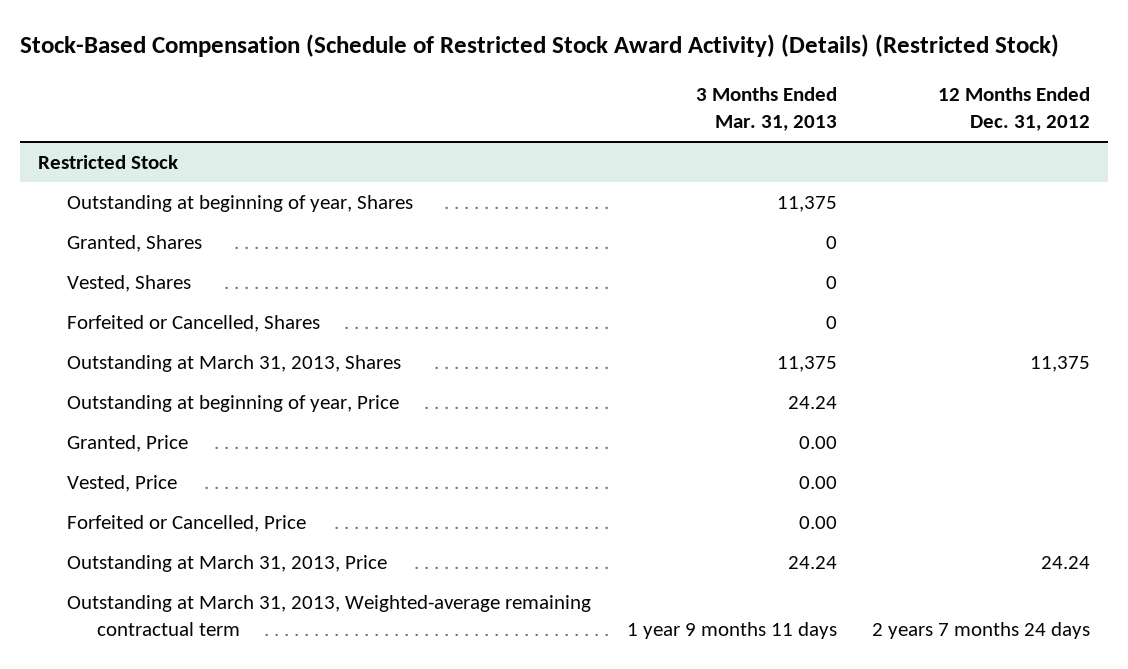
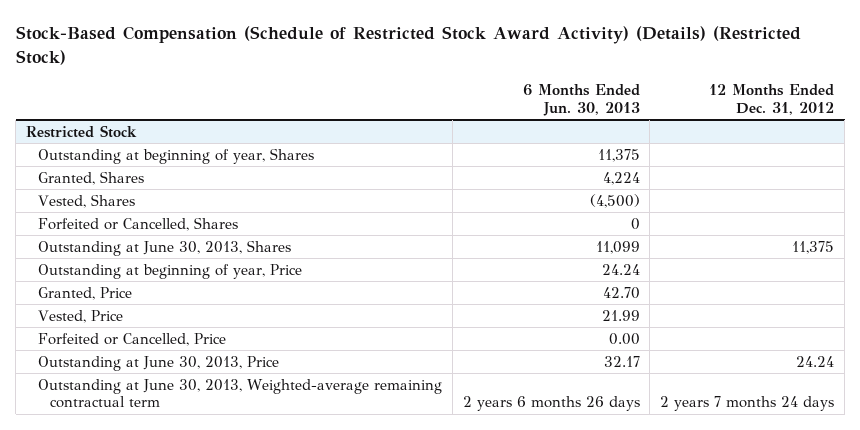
[695,86,837,132] 3 Months Ended Mar. 31, 2013 -> none
none -> [522,84,640,116] 6 Months Ended Jun. 30, 2013
[67,354,402,372] Outstanding at March 31, 2013, Shares -> [38,239,292,256] Outstanding at June 30, 2013, Shares
[67,554,388,572] Outstanding at March 31, 2013, Price -> [38,355,280,371] Outstanding at June 30, 2013, Price
[67,594,592,637] Outstanding at March 31, 2013, Weighted-average remaining contractual term -> [38,378,443,409] Outstanding at June 30, 2013, Weighted-average remaining contractual term

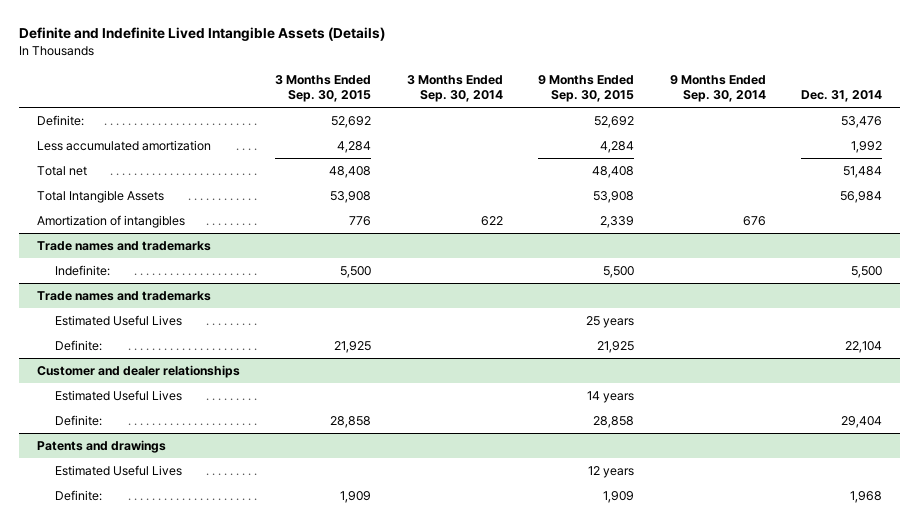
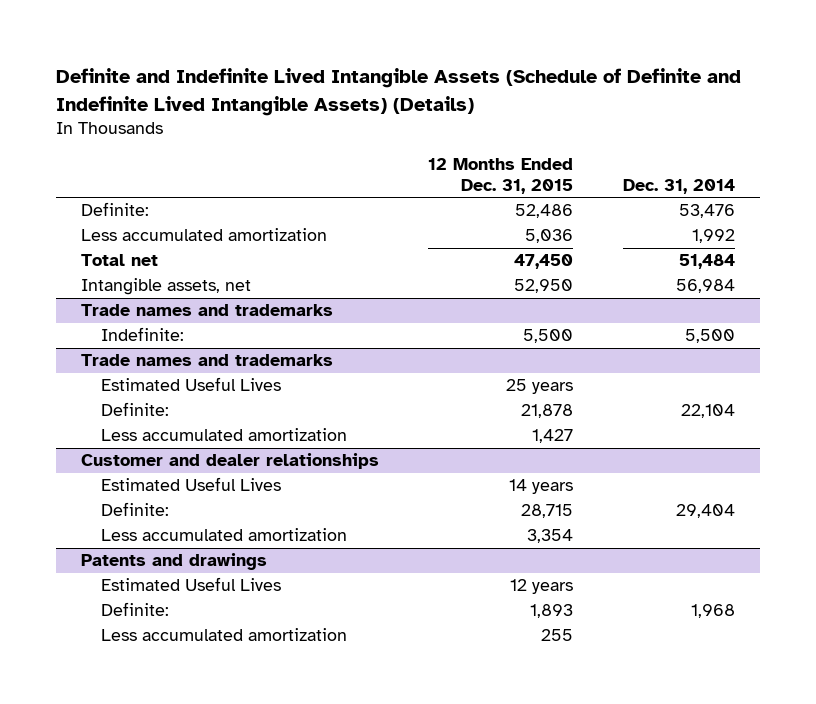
[18,26,385,41] Definite and Indefinite Lived Intangible Assets (Details) -> [56,68,742,116] Definite and Indefinite Lived Intangible Assets (Schedule of Definite and Indefinite Lived Intangible Assets) (Details)
[275,74,372,103] 3 Months Ended Sep. 30, 2015 -> none
[406,74,503,103] 3 Months Ended Sep. 30, 2014 -> none
[538,74,635,103] 9 Months Ended Sep. 30, 2015 -> none
[669,74,766,103] 9 Months Ended Sep. 30, 2014 -> none
none -> [428,158,574,194] 12 Months Ended Dec. 31, 2015
[36,214,185,228] Amortization of intangibles -> none
[36,189,164,203] Total Intangible Assets -> [80,278,251,296] Intangible assets, net
none -> [101,428,348,442] Less accumulated amortization
none -> [101,528,348,542] Less accumulated amortization
none -> [101,628,348,642] Less accumulated amortization

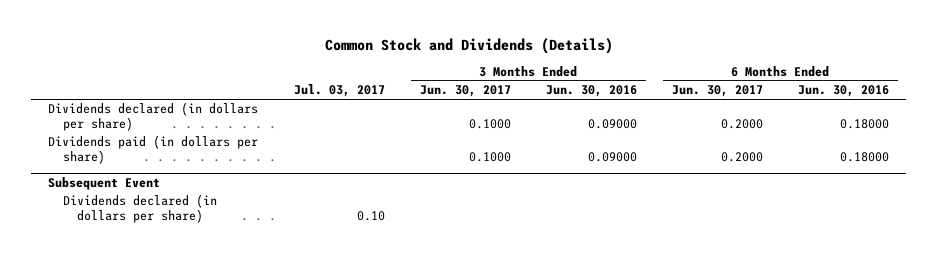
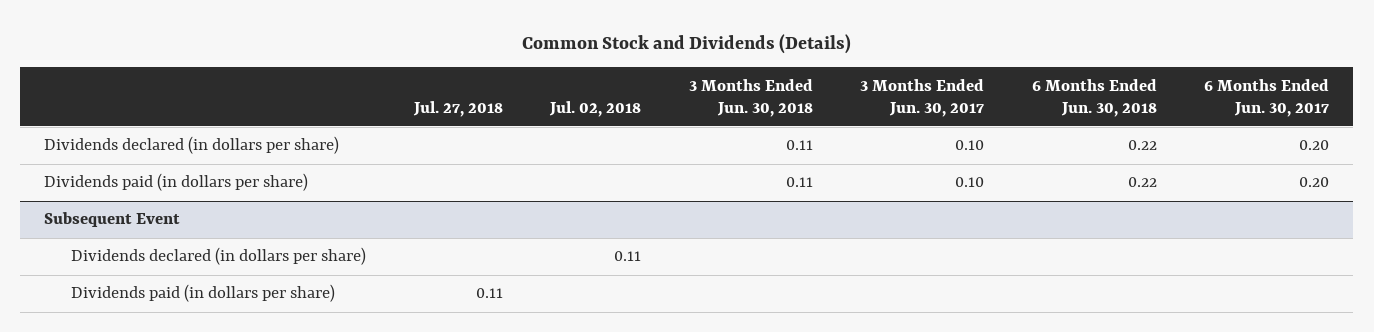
[293,84,385,98] Jul. 03, 2017 -> none
[545,85,637,98] Jun. 30, 2016 -> none
[797,85,889,98] Jun. 30, 2016 -> none
none -> [412,100,503,117] Jul. 27, 2018
none -> [549,100,642,117] Jul. 02, 2018
none -> [688,78,813,117] 3 Months Ended Jun. 30, 2018
none -> [1031,78,1157,117] 6 Months Ended Jun. 30, 2018
[468,119,511,130] 0.1000 -> [955,140,985,151] 0.10
[720,119,763,130] 0.2000 -> [1299,140,1330,151] 0.20
[468,152,511,163] 0.1000 -> [955,177,985,188] 0.10
[720,152,763,163] 0.2000 -> [1299,177,1330,188] 0.20
none -> [71,284,336,303] Dividends paid (in dollars per share)

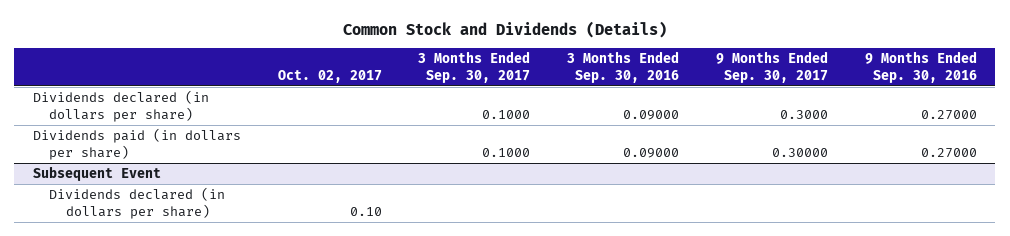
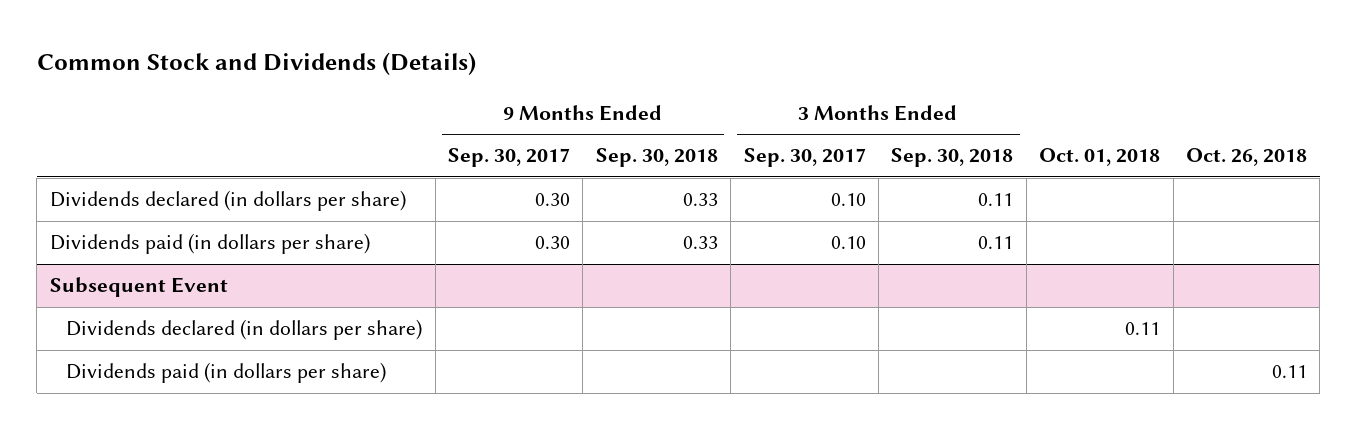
[277,69,382,83] Oct. 02, 2017 -> none
[567,50,680,83] 3 Months Ended Sep. 30, 2016 -> none
[864,50,977,83] 9 Months Ended Sep. 30, 2016 -> none
none -> [595,148,718,168] Sep. 30, 2018
none -> [891,148,1014,168] Sep. 30, 2018
none -> [1039,148,1161,167] Oct. 01, 2018
none -> [1185,148,1307,167] Oct. 26, 2018
[482,109,531,119] 0.1000 -> [830,193,866,207] 0.10
[780,109,829,119] 0.3000 -> [534,193,570,207] 0.30
[482,147,531,157] 0.1000 -> [830,236,866,250] 0.10
[772,147,829,157] 0.30000 -> [534,236,570,250] 0.30
none -> [66,362,387,384] Dividends paid (in dollars per share)

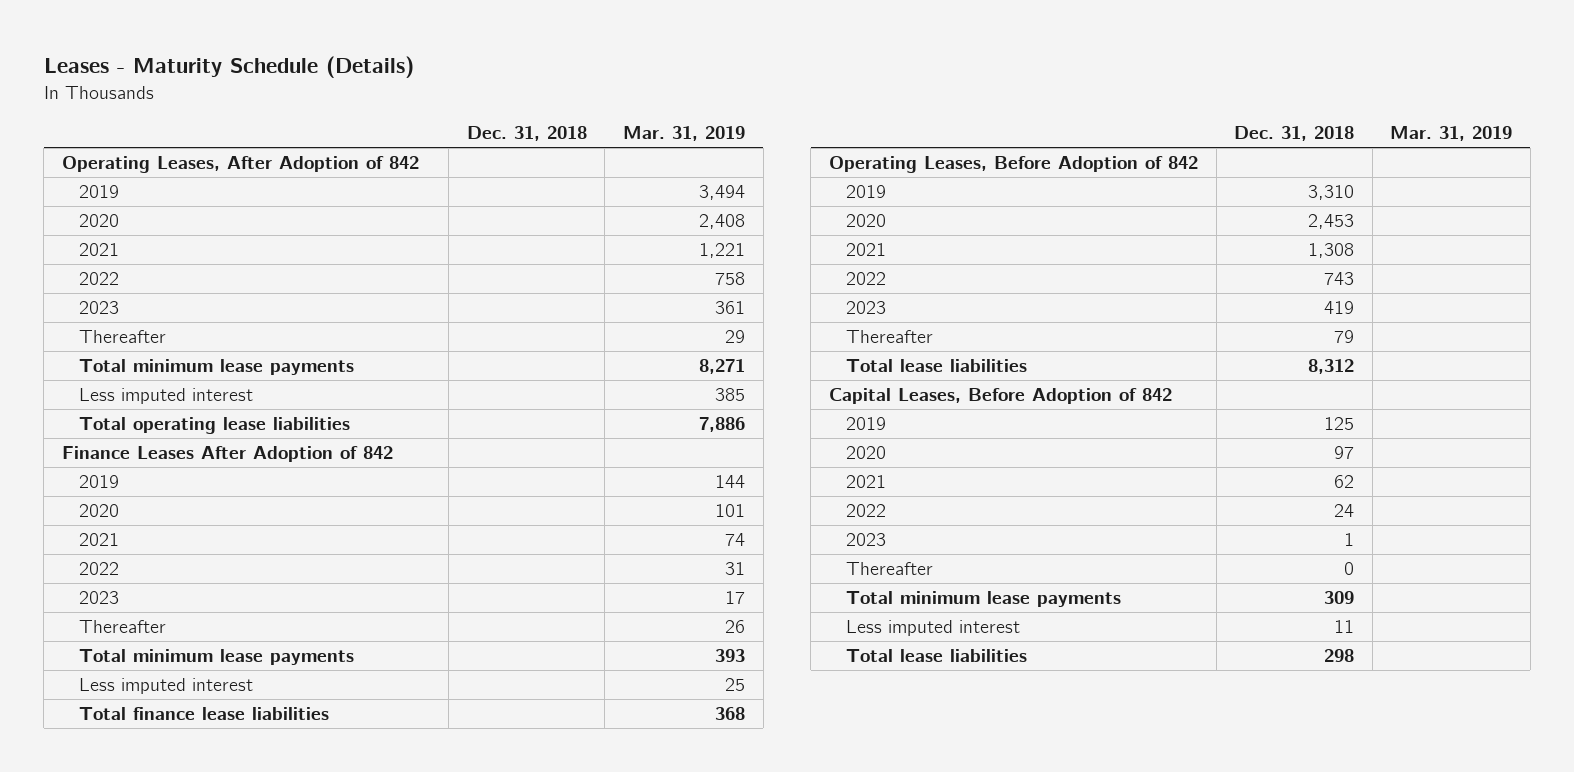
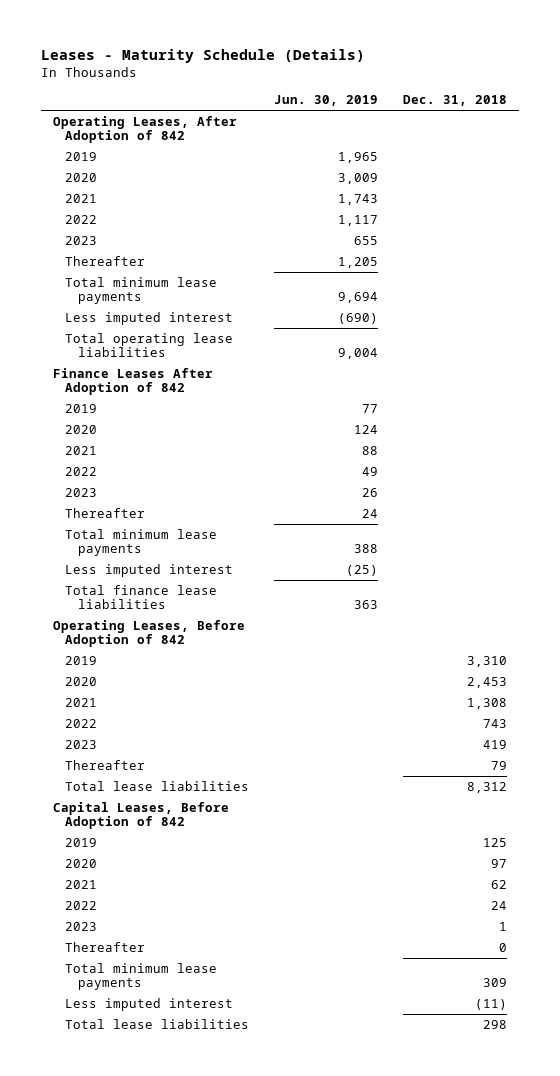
[622,126,745,142] Mar. 31, 2019 -> none
none -> [274,95,379,107] Jun. 30, 2019
[1334,620,1355,634] 11 -> [474,998,507,1010] (11)

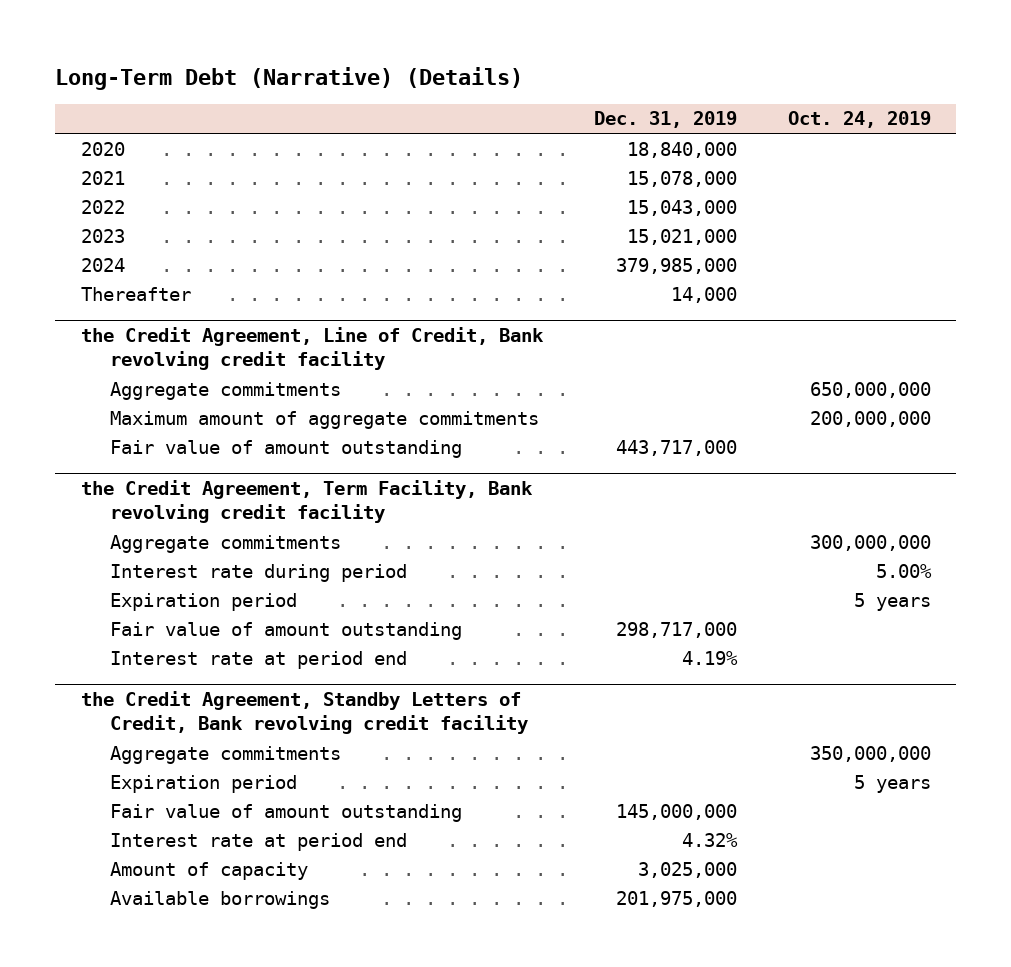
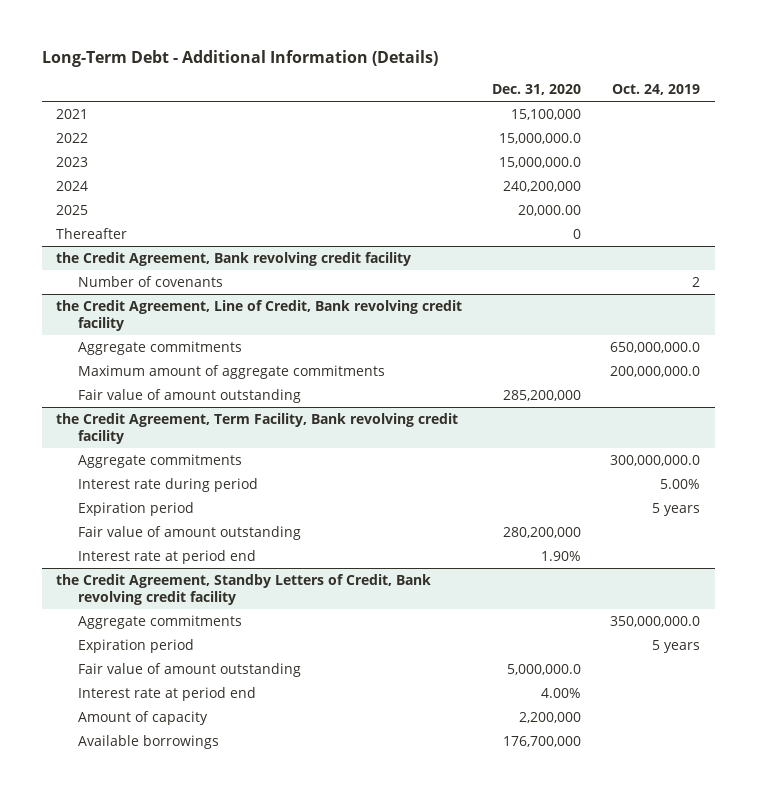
[55,66,524,90] Long-Term Debt (Narrative) (Details) -> [41,50,438,68] Long-Term Debt - Additional Information (Details)
[593,111,737,129] Dec. 31, 2019 -> none
none -> [491,84,581,96] Dec. 31, 2020
[80,141,125,156] 2020 -> none
none -> [56,204,89,215] 2025
none -> [56,251,412,266] the Credit Agreement, Bank revolving credit facility
none -> [77,275,223,287] Number of covenants
[809,381,931,398] 650,000,000 -> [610,341,701,353] 650,000,000.0
[809,410,931,427] 200,000,000 -> [610,365,701,377] 200,000,000.0
[809,534,931,551] 300,000,000 -> [610,454,701,466] 300,000,000.0
[809,745,931,762] 350,000,000 -> [610,615,701,627] 350,000,000.0

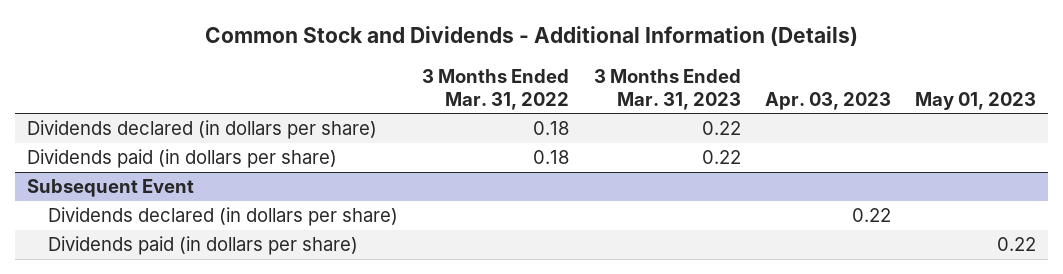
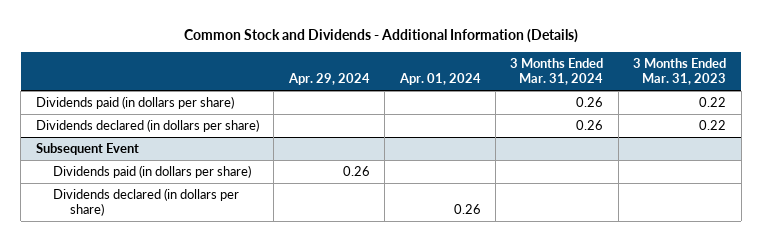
[422,69,570,110] 3 Months Ended Mar. 31, 2022 -> none
[764,91,891,110] Apr. 03, 2023 -> none
[915,91,1037,110] May 01, 2023 -> none
none -> [287,73,370,86] Apr. 29, 2024
none -> [398,73,481,86] Apr. 01, 2024
none -> [510,58,604,86] 3 Months Ended Mar. 31, 2024
[26,120,377,140] Dividends declared (in dollars per share) -> [35,119,259,133] Dividends declared (in dollars per share)
[48,207,399,227] Dividends declared (in dollars per share) -> [52,188,239,216] Dividends declared (in dollars per share)

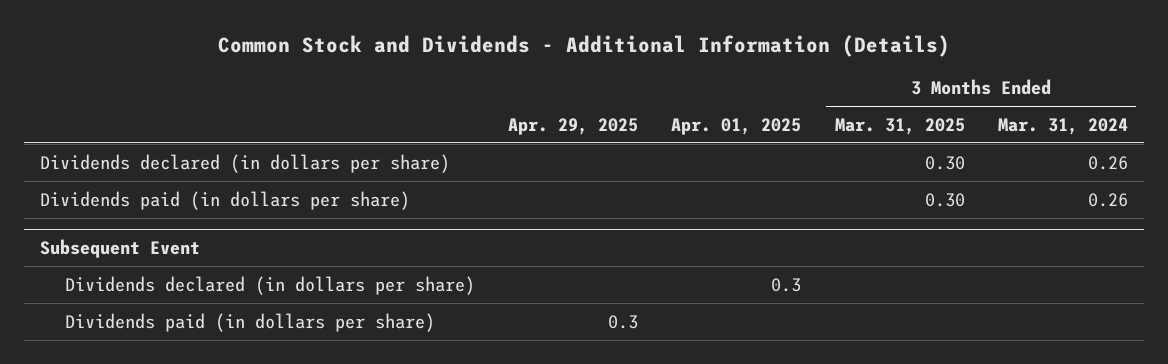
[287,73,370,86] Apr. 29, 2024 -> none
[398,73,481,86] Apr. 01, 2024 -> none
[633,58,727,86] 3 Months Ended Mar. 31, 2023 -> none
none -> [508,117,639,135] Apr. 29, 2025
none -> [671,117,802,135] Apr. 01, 2025
none -> [834,117,965,135] Mar. 31, 2025
[35,96,234,110] Dividends paid (in dollars per share) -> [40,190,411,210] Dividends paid (in dollars per share)
[52,165,251,179] Dividends paid (in dollars per share) -> [64,312,435,332] Dividends paid (in dollars per share)

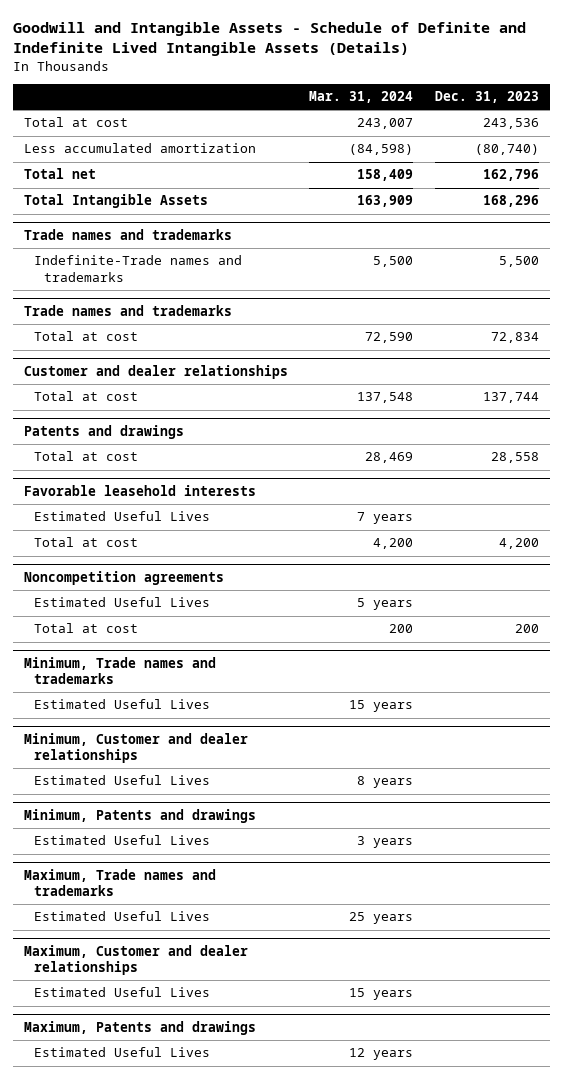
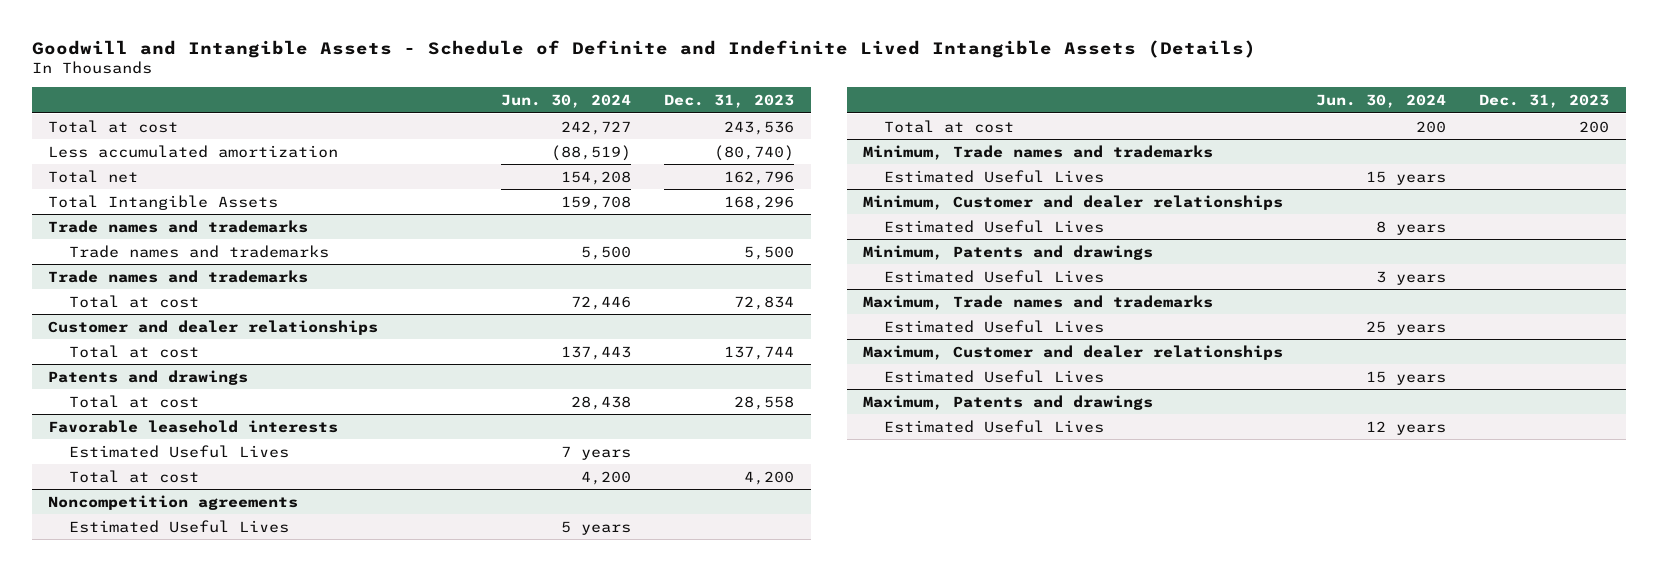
[309,91,414,104] Mar. 31, 2024 -> none
none -> [501,94,632,109] Jun. 30, 2024
[33,255,242,282] Indefinite-Trade names and trademarks -> [68,244,329,258] Trade names and trademarks

